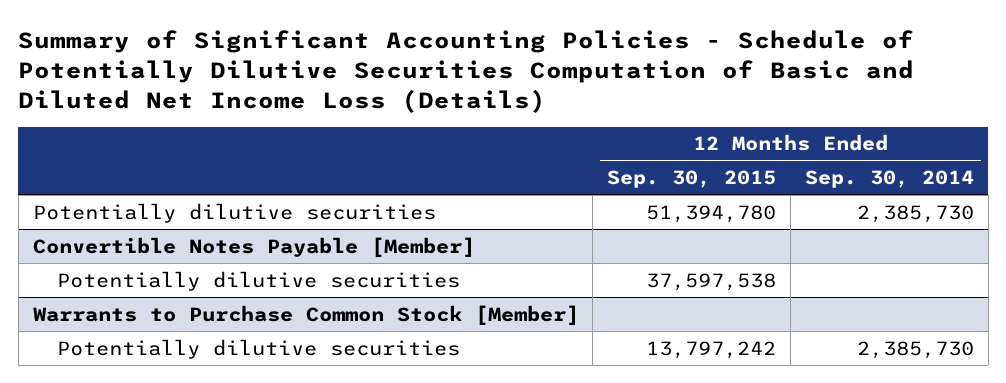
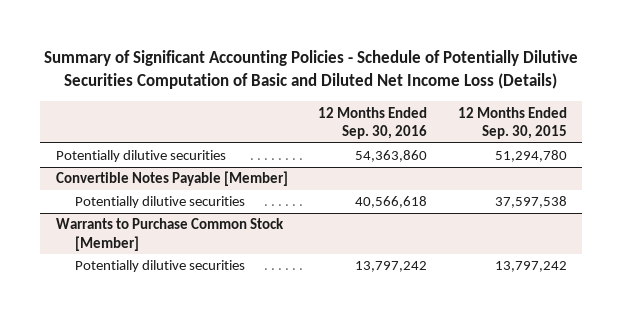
[804,170,974,189] Sep. 30, 2014 -> none
none -> [318,106,428,140] 12 Months Ended Sep. 30, 2016
[646,204,777,223] 51,394,780 -> [494,150,567,163] 51,294,780

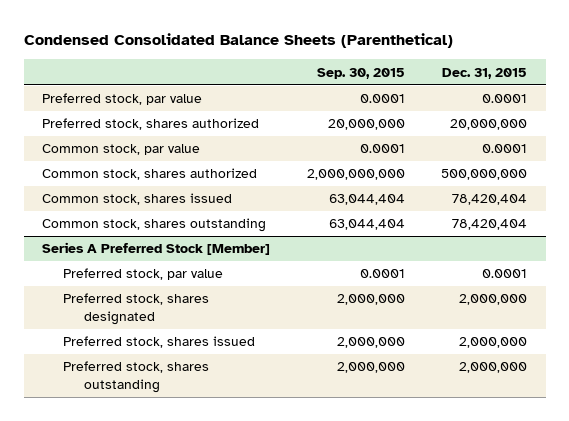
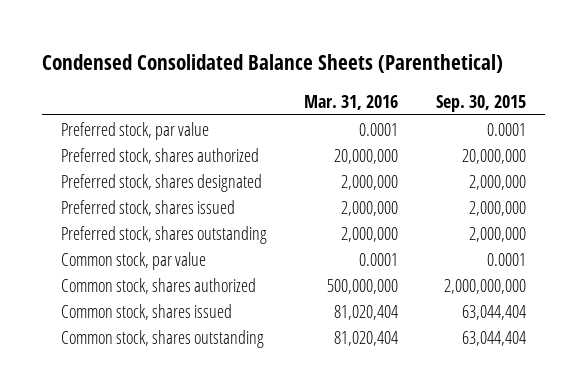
[442,67,528,79] Dec. 31, 2015 -> none
none -> [304,95,399,111] Mar. 31, 2016
none -> [60,173,262,192] Preferred stock, shares designated
none -> [60,199,235,216] Preferred stock, shares issued
none -> [60,225,267,244] Preferred stock, shares outstanding
[42,242,271,256] Series A Preferred Stock [Member] -> none
[62,268,223,281] Preferred stock, par value -> none
[62,293,209,326] Preferred stock, shares designated -> none
[62,336,255,349] Preferred stock, shares issued -> none
[62,361,209,394] Preferred stock, shares outstanding -> none

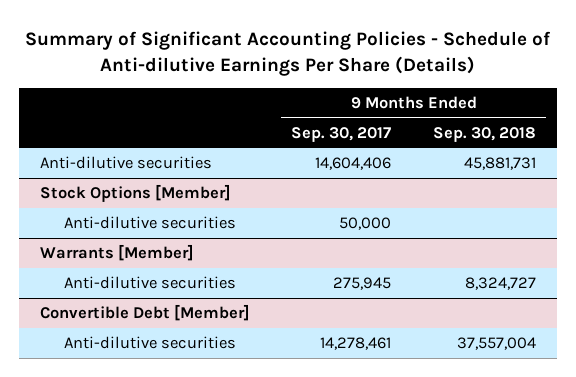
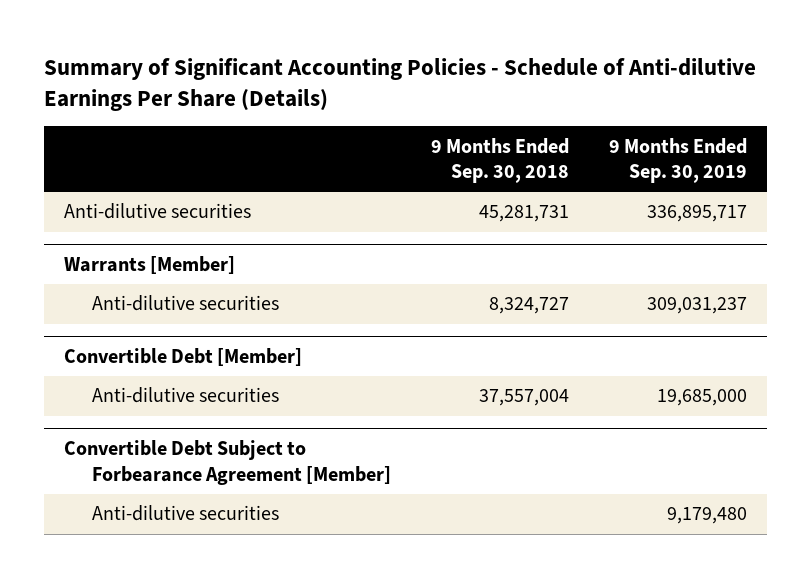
[291,126,392,142] Sep. 30, 2017 -> none
none -> [609,137,748,184] 9 Months Ended Sep. 30, 2019
[39,184,231,203] Stock Options [Member] -> none
[63,216,236,230] Anti-dilutive securities -> none
[463,157,536,171] 45,881,731 -> [479,205,570,223] 45,281,731
none -> [64,440,392,485] Convertible Debt Subject to Forbearance Agreement [Member]
none -> [92,505,280,522] Anti-dilutive securities

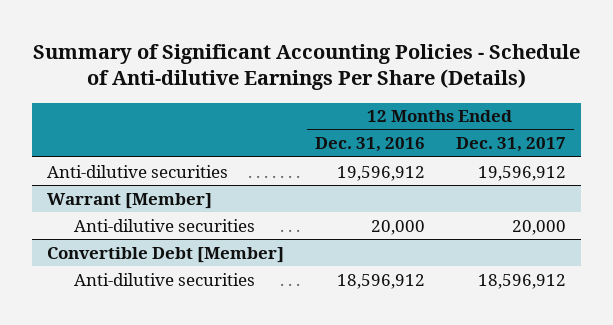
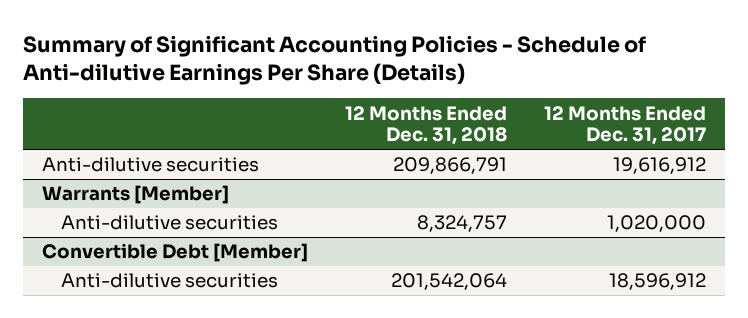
[315,137,426,153] Dec. 31, 2016 -> none
none -> [344,105,507,146] 12 Months Ended Dec. 31, 2018
[477,165,566,181] 19,596,912 -> [612,157,706,175] 19,616,912
[47,192,213,209] Warrant [Member] -> [41,185,229,205] Warrants [Member]
[511,219,566,235] 20,000 -> [606,215,706,233] 1,020,000

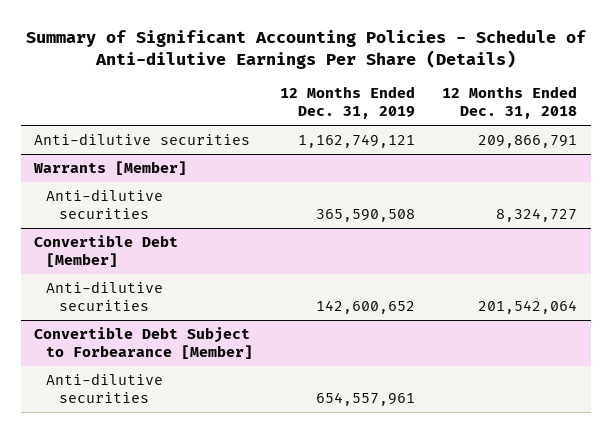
[543,105,706,146] 12 Months Ended Dec. 31, 2017 -> none
none -> [280,86,416,120] 12 Months Ended Dec. 31, 2019
[416,215,507,233] 8,324,757 -> [496,207,578,222] 8,324,727
none -> [34,327,254,359] Convertible Debt Subject to Forbearance [Member]
none -> [46,373,164,403] Anti-dilutive securities

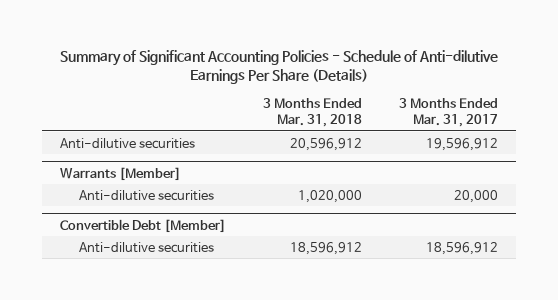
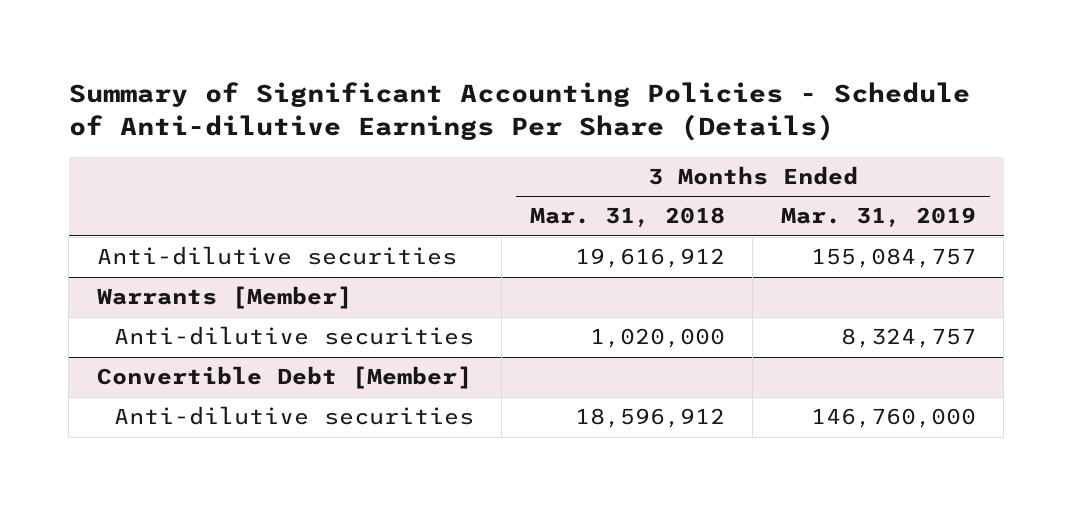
[398,98,498,128] 3 Months Ended Mar. 31, 2017 -> none
none -> [780,207,976,228] Mar. 31, 2019
[289,137,362,151] 20,596,912 -> [574,248,725,269] 19,616,912

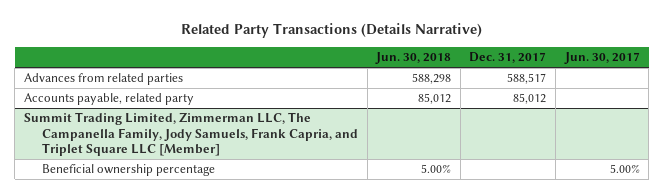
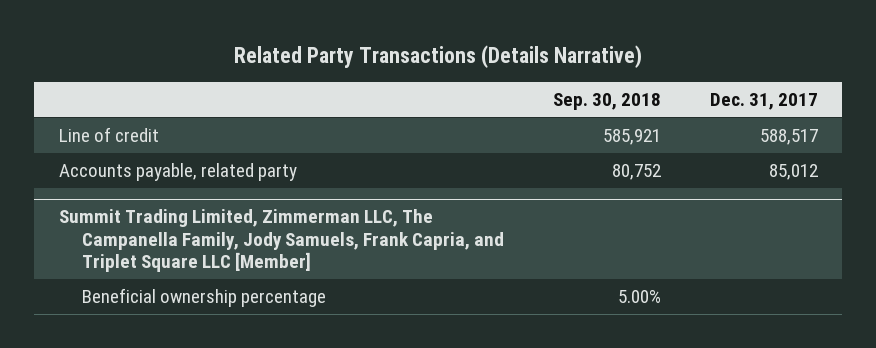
[375,52,452,65] Jun. 30, 2018 -> none
[563,52,640,65] Jun. 30, 2017 -> none
none -> [552,93,661,111] Sep. 30, 2018
[23,73,183,86] Advances from related parties -> [58,126,159,142] Line of credit

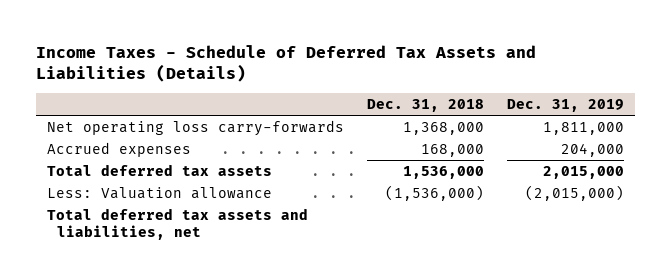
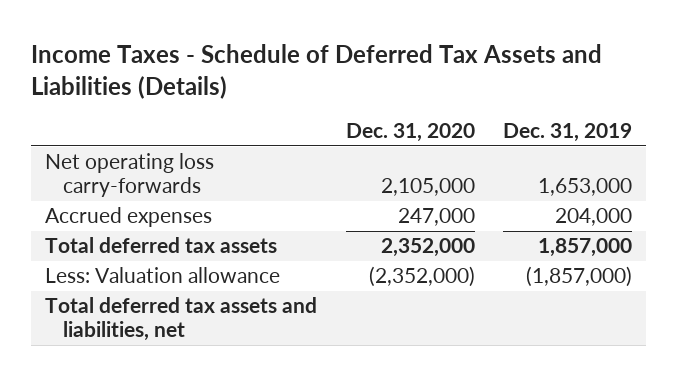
[367,99,485,113] Dec. 31, 2018 -> none
none -> [345,123,475,143] Dec. 31, 2020
[542,121,624,135] 1,811,000 -> [538,178,633,197] 1,653,000
[542,165,624,179] 2,015,000 -> [538,238,633,258] 1,857,000
[524,184,624,201] (2,015,000) -> [526,266,633,288] (1,857,000)

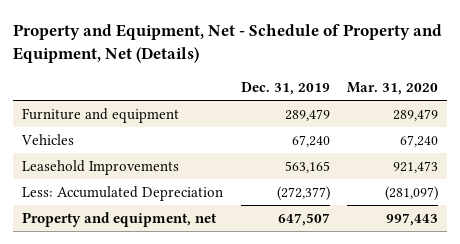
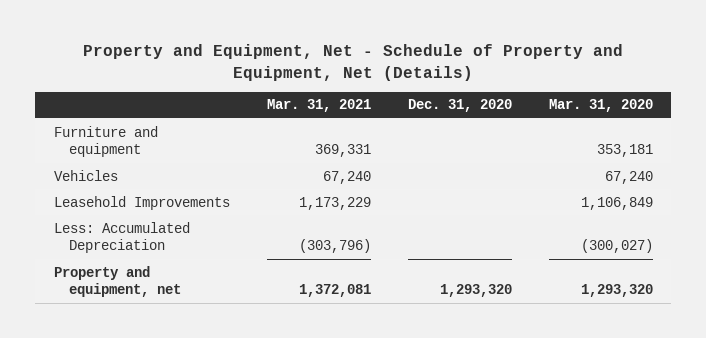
[240,81,330,95] Dec. 31, 2019 -> none
none -> [266,99,371,113] Mar. 31, 2021
none -> [407,99,512,113] Dec. 31, 2020
[393,109,439,122] 289,479 -> [596,143,653,157] 353,181
[393,161,439,174] 921,473 -> [580,196,653,210] 1,106,849
[385,186,439,202] (281,097) -> [580,238,653,253] (300,027)
[386,213,439,227] 997,443 -> [580,283,653,297] 1,293,320

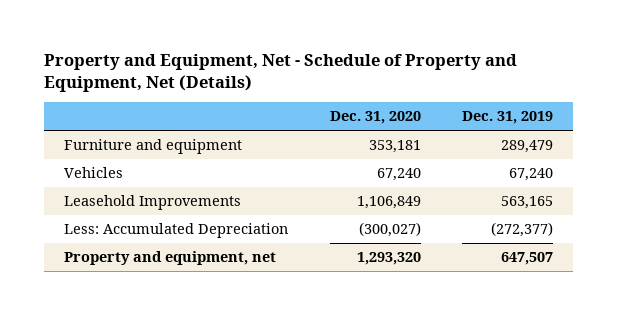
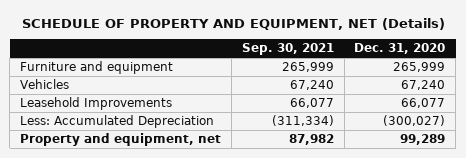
[43,53,517,93] Property and Equipment, Net - Schedule of Property and Equipment, Net (Details) -> [21,17,445,30] SCHEDULE OF PROPERTY AND EQUIPMENT, NET (Details)
[461,111,553,125] Dec. 31, 2019 -> none
none -> [241,43,334,56] Sep. 30, 2021
[368,140,421,154] 353,181 -> [393,62,446,73] 265,999
[356,196,421,210] 1,106,849 -> [401,98,446,109] 66,077
[356,252,421,266] 1,293,320 -> [400,134,446,146] 99,289

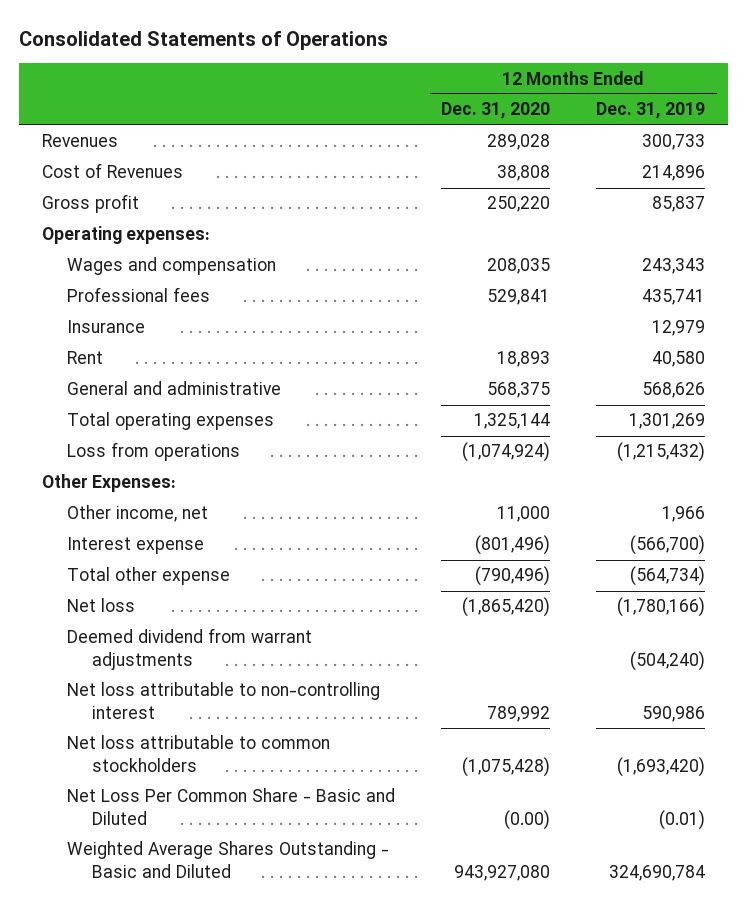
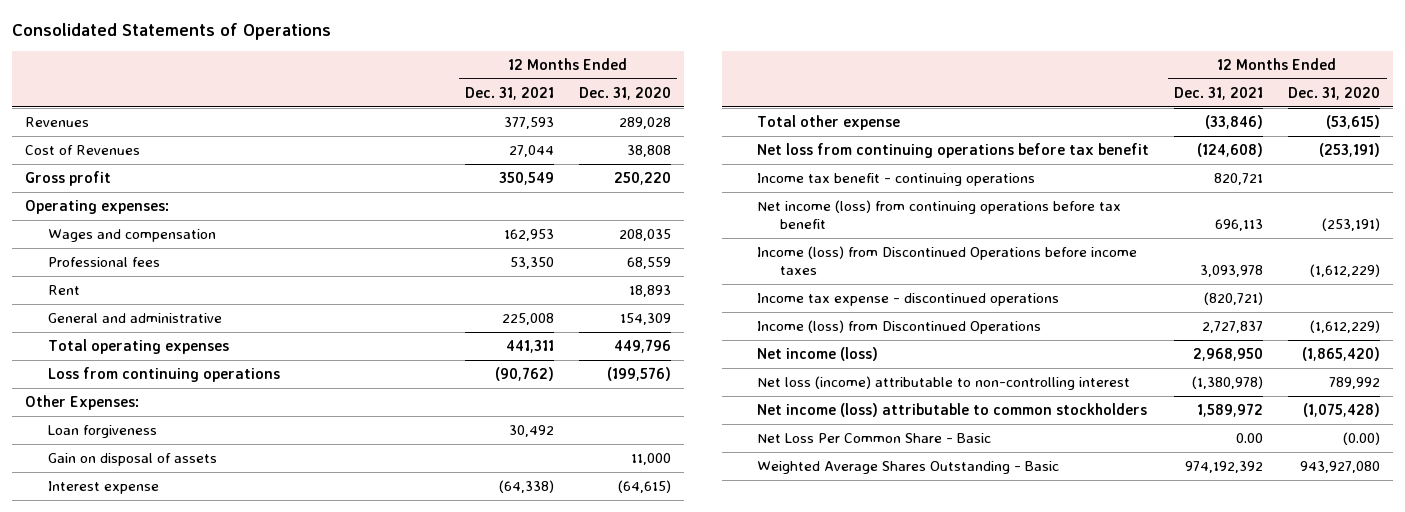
[596,102,706,120] Dec. 31, 2019 -> none
none -> [464,87,554,101] Dec. 31, 2021
[66,320,145,334] Insurance -> none
[487,289,551,306] 529,841 -> [627,257,672,270] 68,559
[487,382,551,399] 568,375 -> [620,313,672,326] 154,309
[474,413,551,430] 1,325,144 -> [614,339,672,354] 449,796
[66,442,240,462] Loss from operations -> [47,367,280,383] Loss from continuing operations
[462,442,551,463] (1,074,924) -> [607,367,672,382] (199,576)
[66,505,208,523] Other income, net -> none
[66,628,312,670] Deemed dividend from warrant adjustments -> none
none -> [47,425,157,439] Loan forgiveness
none -> [47,453,217,467] Gain on disposal of assets
[475,535,551,556] (801,496) -> [618,480,672,494] (64,615)
[475,566,551,587] (790,496) -> [1326,115,1381,130] (53,615)
none -> [757,143,1150,159] Net loss from continuing operations before tax benefit
none -> [757,173,1036,187] Income tax benefit - continuing operations
none -> [757,200,1122,229] Net income (loss) from continuing operations before tax benefit
none -> [757,246,1138,275] Income (loss) from Discontinued Operations before income taxes
none -> [757,293,1060,307] Income tax expense - discontinued operations
none -> [757,320,1042,335] Income (loss) from Discontinued Operations
[66,598,135,613] Net loss -> [757,347,879,362] Net income (loss)
[66,682,380,719] Net loss attributable to non-controlling interest -> [757,376,1131,391] Net loss (income) attributable to non-controlling interest
[66,735,330,772] Net loss attributable to common stockholders -> [757,403,1148,418] Net income (loss) attributable to common stockholders
[66,788,395,825] Net Loss Per Common Share - Basic and Diluted -> [757,433,992,444] Net Loss Per Common Share - Basic
[66,841,389,878] Weighted Average Shares Outstanding - Basic and Diluted -> [757,461,1060,475] Weighted Average Shares Outstanding - Basic

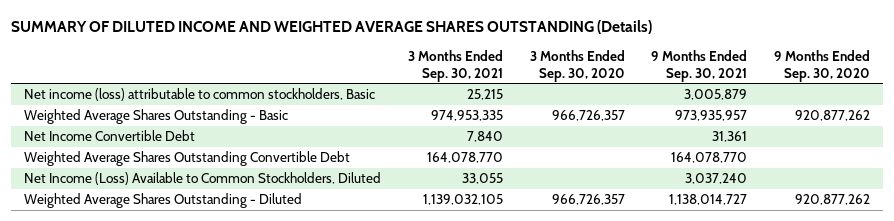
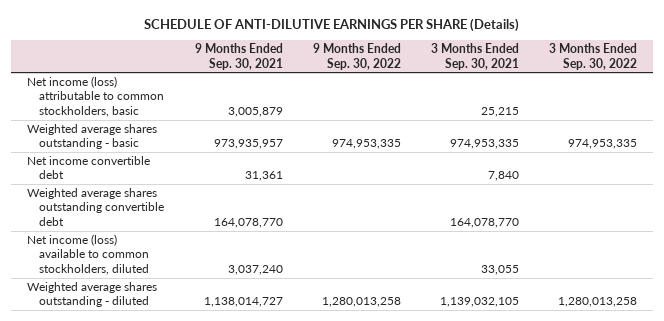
[11,20,653,35] SUMMARY OF DILUTED INCOME AND WEIGHTED AVERAGE SHARES OUTSTANDING (Details) -> [144,18,520,33] SCHEDULE OF ANTI-DILUTIVE EARNINGS PER SHARE (Details)
[529,50,625,82] 3 Months Ended Sep. 30, 2020 -> none
[773,50,870,82] 9 Months Ended Sep. 30, 2020 -> none
none -> [312,43,401,70] 9 Months Ended Sep. 30, 2022
none -> [549,43,638,70] 3 Months Ended Sep. 30, 2022
[24,88,376,102] Net income (loss) attributable to common stockholders, Basic -> [26,75,165,117] Net income (loss) attributable to common stockholders, basic
[24,109,289,125] Weighted Average Shares Outstanding - Basic -> [26,123,157,150] Weighted average shares outstanding - basic
[24,130,196,142] Net Income Convertible Debt -> [26,155,150,180] Net income convertible debt
[24,151,351,167] Weighted Average Shares Outstanding Convertible Debt -> [26,187,165,226] Weighted average shares outstanding convertible debt
[24,172,382,186] Net Income (Loss) Available to Common Stockholders, Diluted -> [26,233,150,275] Net income (loss) available to common stockholders, diluted
[24,193,303,209] Weighted Average Shares Outstanding - Diluted -> [26,281,157,308] Weighted average shares outstanding - diluted

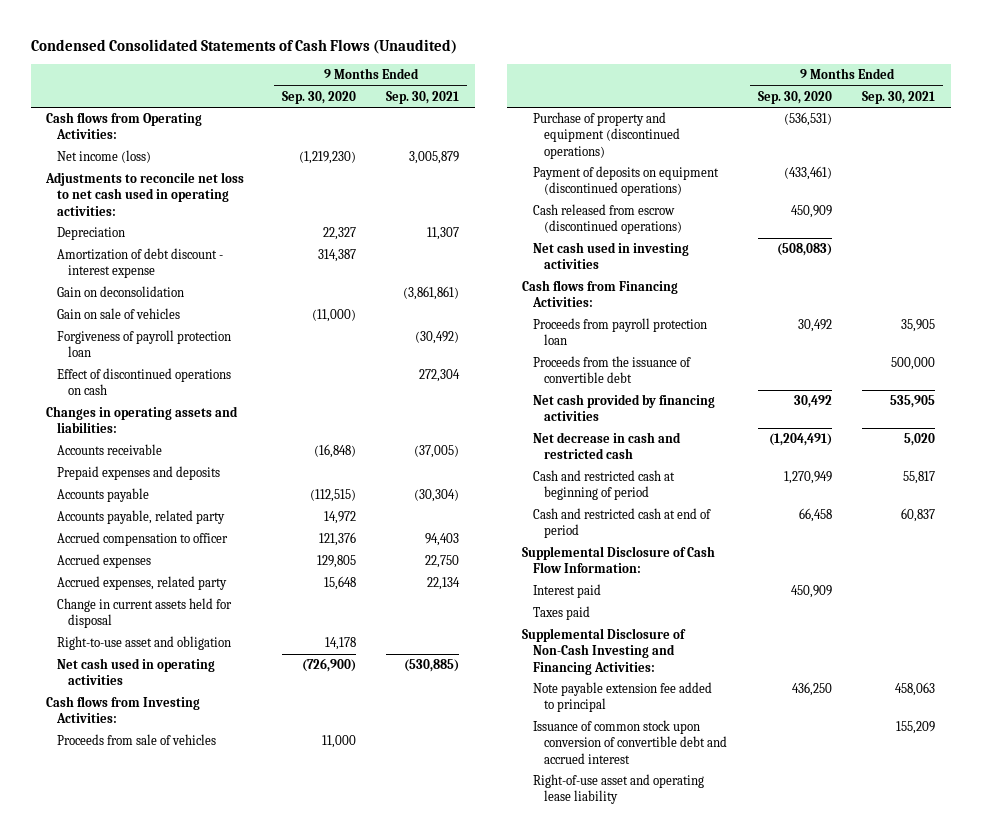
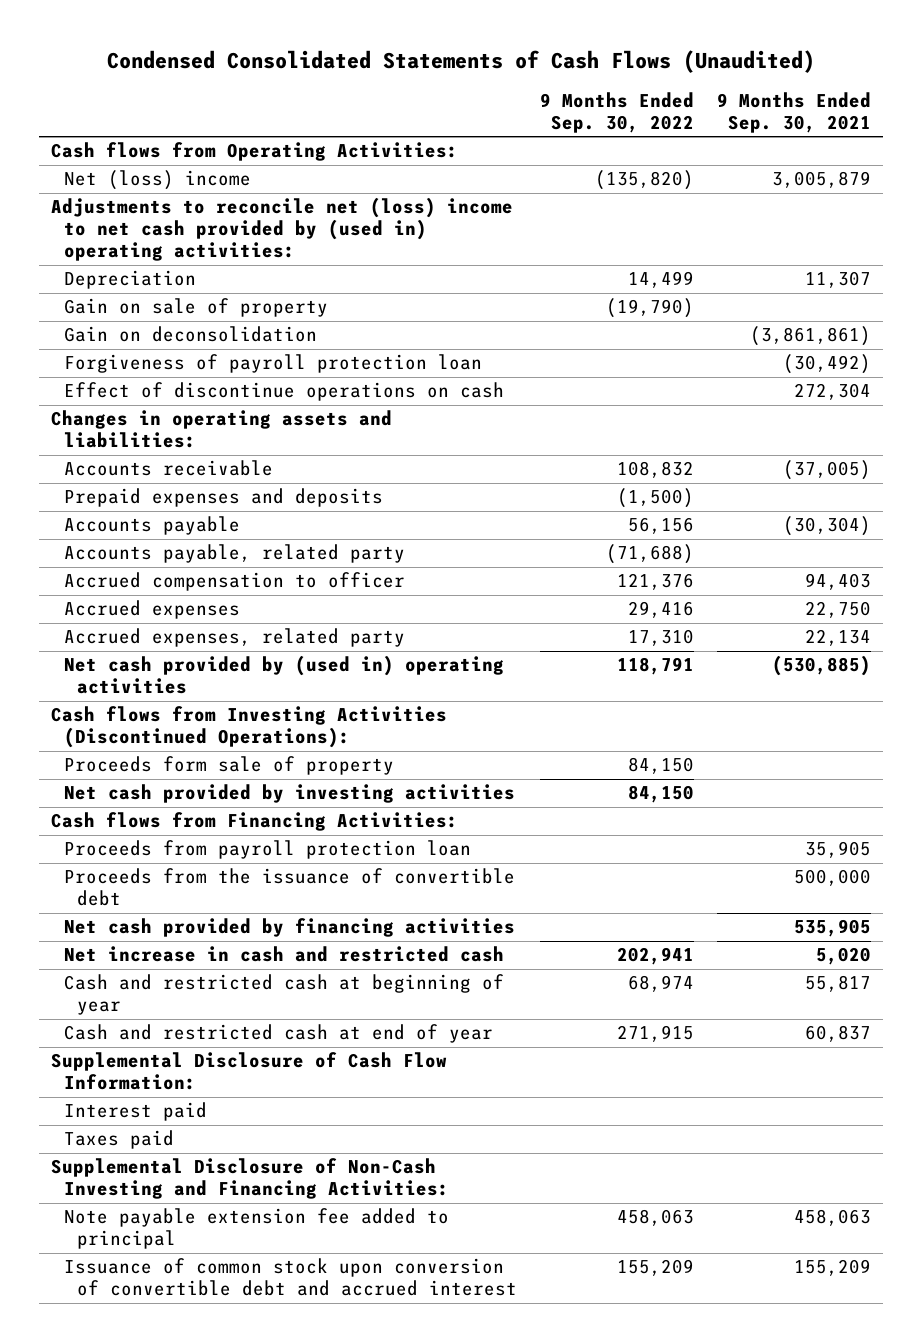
[281,90,356,104] Sep. 30, 2020 -> none
none -> [540,91,695,133] 9 Months Ended Sep. 30, 2022
[57,150,152,164] Net income (loss) -> [63,170,251,191] Net (loss) income
[45,172,245,216] Adjustments to reconcile net loss to net cash used in operating activities: -> [50,197,513,262] Adjustments to reconcile net (loss) income to net cash provided by (used in) operating activities:
[57,248,224,279] Amortization of debt discount - interest expense -> none
none -> [63,298,328,318] Gain on sale of property
[57,308,181,320] Gain on sale of vehicles -> none
[57,368,232,396] Effect of discontinued operations on cash -> [63,382,504,402] Effect of discontinue operations on cash
[57,598,233,629] Change in current assets held for disposal -> none
[57,636,232,651] Right-to-use asset and obligation -> none
[57,734,217,746] Proceeds from sale of vehicles -> none
[533,112,681,159] Purchase of property and equipment (discontinued operations) -> none
[533,166,720,197] Payment of deposits on equipment (discontinued operations) -> none
[533,204,683,235] Cash released from escrow (discontinued operations) -> none
[57,658,216,686] Net cash used in operating activities -> [63,655,504,695] Net cash provided by (used in) operating activities
[46,696,201,724] Cash flows from Investing Activities: -> [50,706,447,749] Cash flows from Investing Activities (Discontinued Operations):
none -> [63,756,394,776] Proceeds form sale of property
[533,242,690,270] Net cash used in investing activities -> [63,784,515,804] Net cash provided by investing activities
[533,432,682,460] Net decrease in cash and restricted cash -> [63,946,504,963] Net increase in cash and restricted cash
[533,470,676,501] Cash and restricted cash at beginning of period -> [63,974,504,1016] Cash and restricted cash at beginning of year
[533,508,712,539] Cash and restricted cash at end of period -> [63,1024,493,1044] Cash and restricted cash at end of year
[533,774,705,805] Right-of-use asset and operating lease liability -> none

